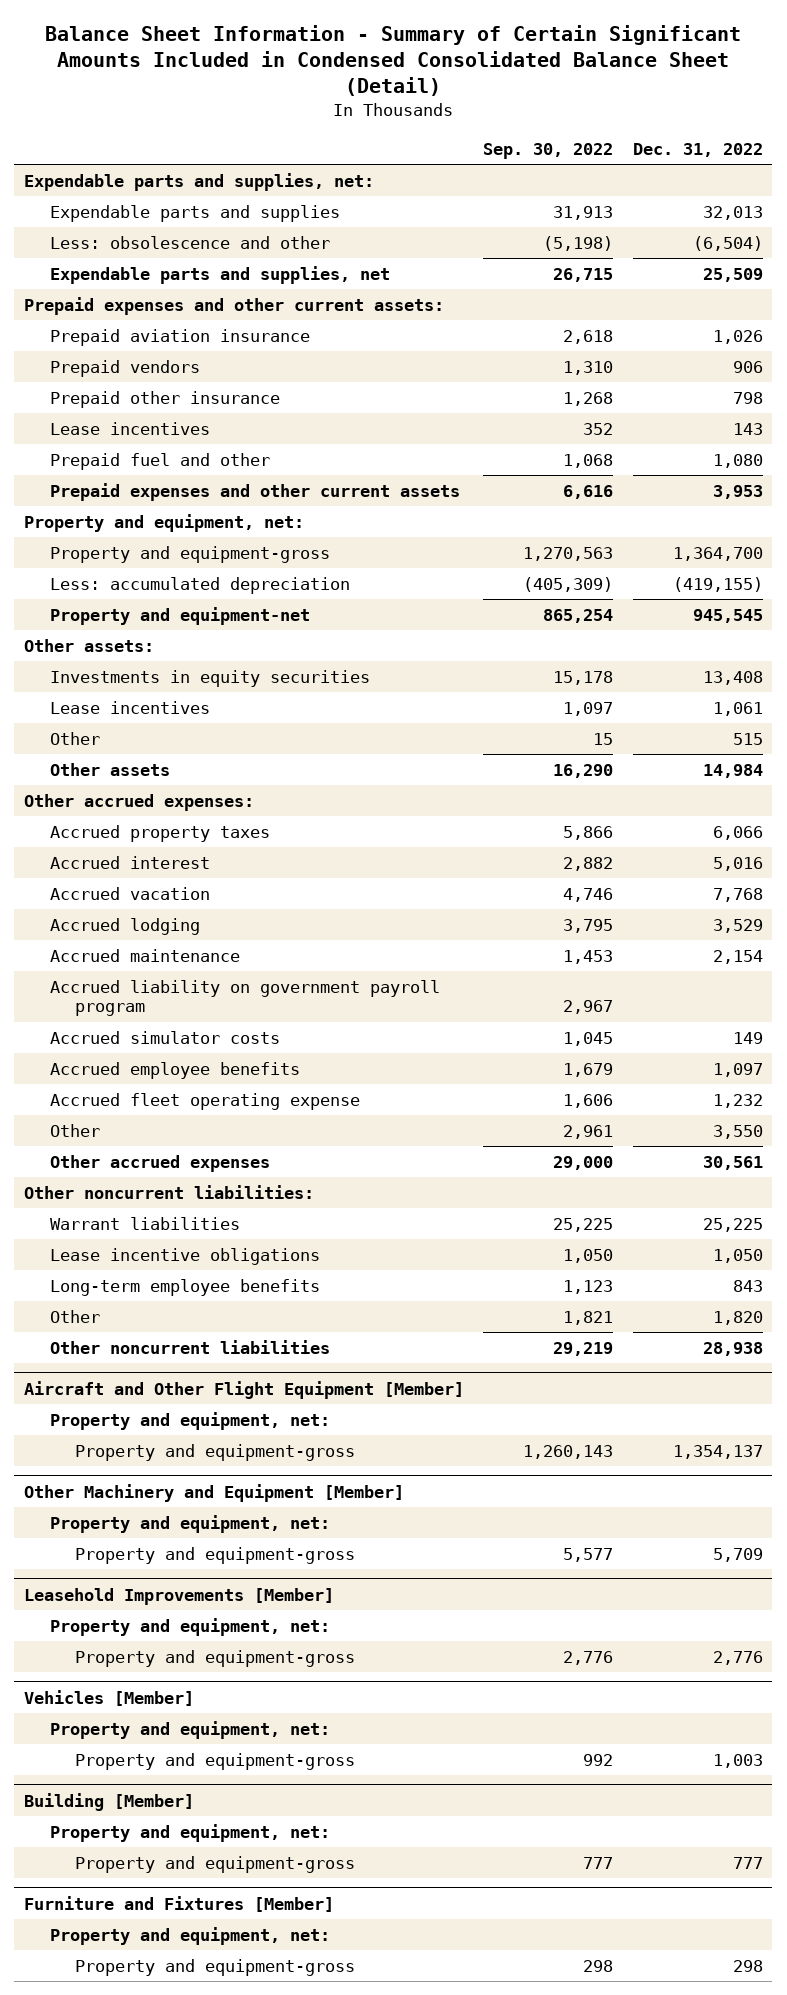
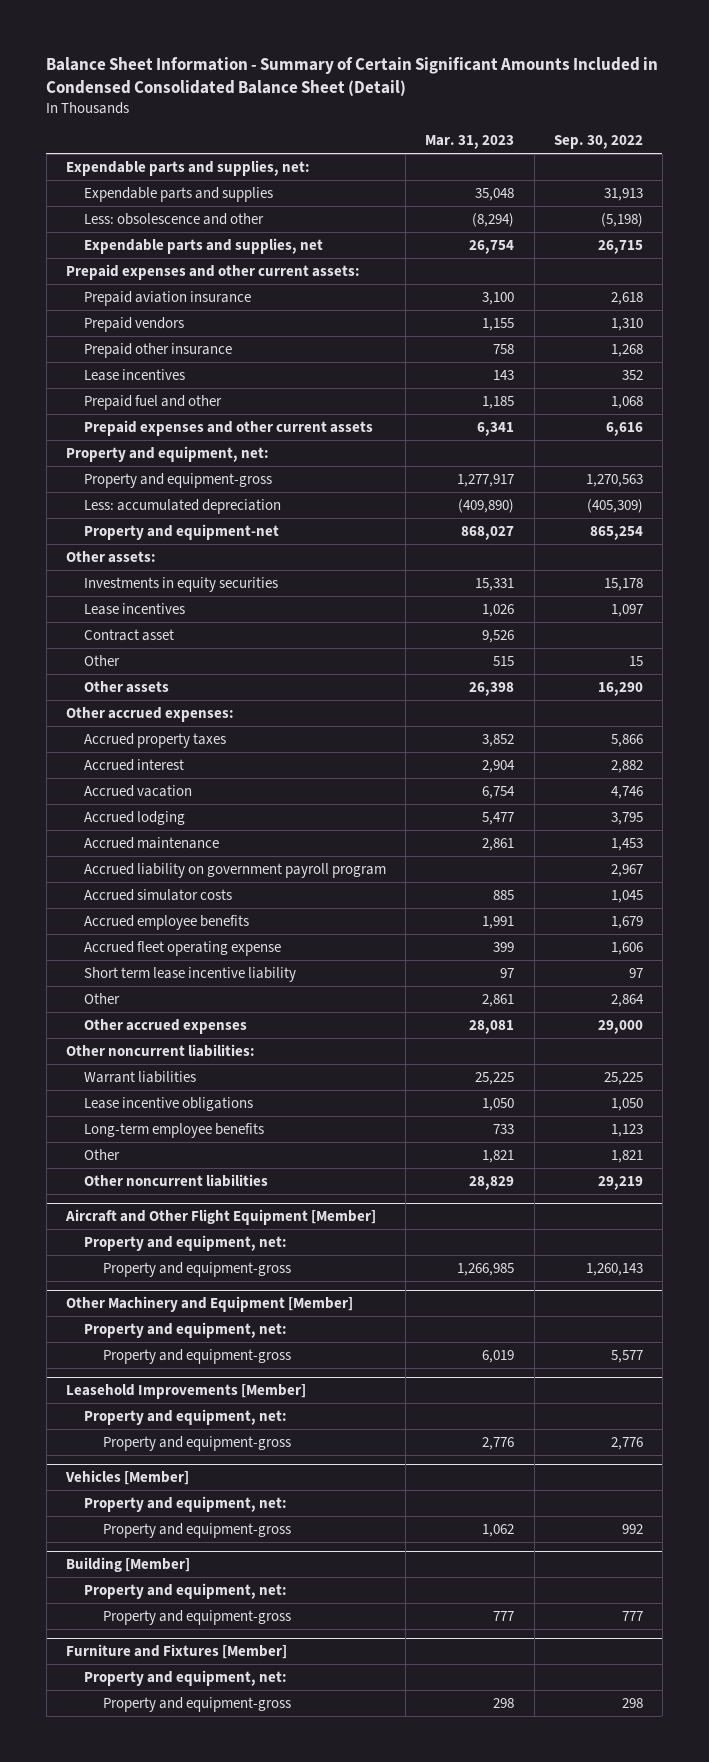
[632,143,763,158] Dec. 31, 2022 -> none
none -> [425,135,515,150] Mar. 31, 2023
none -> [84,628,175,641] Contract asset
none -> [84,966,297,982] Short term lease incentive liability
[563,1124,614,1139] 2,961 -> [610,993,644,1007] 2,864

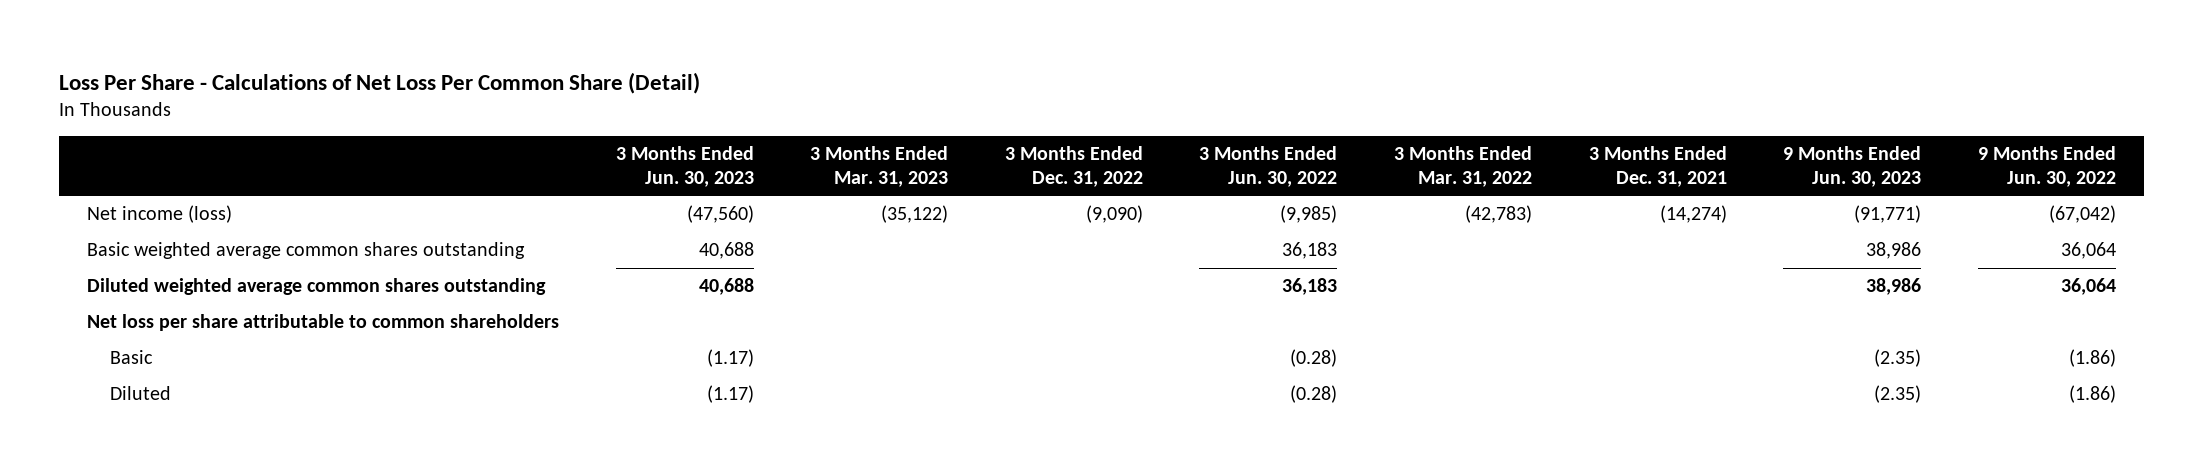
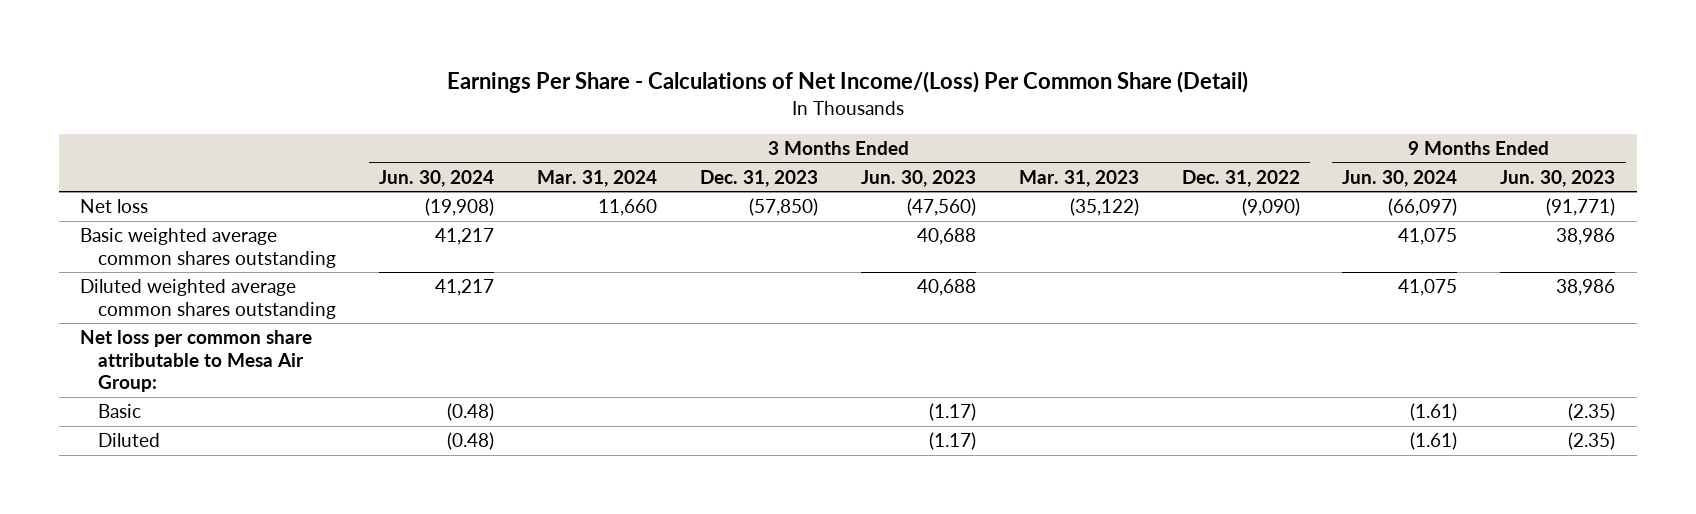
[59,71,701,94] Loss Per Share - Calculations of Net Loss Per Common Share (Detail) -> [446,70,1248,93] Earnings Per Share - Calculations of Net Income/(Loss) Per Common Share (Detail)
[1199,146,1338,187] 3 Months Ended Jun. 30, 2022 -> none
[1394,146,1533,187] 3 Months Ended Mar. 31, 2022 -> none
[1588,146,1727,187] 3 Months Ended Dec. 31, 2021 -> none
[1977,146,2116,187] 9 Months Ended Jun. 30, 2022 -> none
none -> [379,169,495,187] Jun. 30, 2024
none -> [537,169,658,187] Mar. 31, 2024
none -> [700,169,819,187] Dec. 31, 2023
none -> [1342,169,1458,187] Jun. 30, 2024
[87,205,233,224] Net income (loss) -> [80,199,149,214] Net loss
[87,314,560,332] Net loss per share attributable to common shareholders -> [80,330,313,393] Net loss per common share attributable to Mesa Air Group:

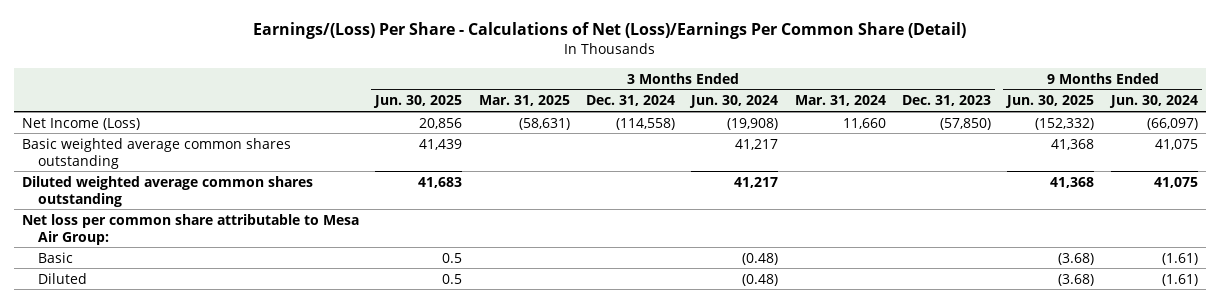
[446,70,1248,93] Earnings Per Share - Calculations of Net Income/(Loss) Per Common Share (Detail) -> [252,22,966,40] Earnings/(Loss) Per Share - Calculations of Net (Loss)/Earnings Per Common Share (Detail)
[860,169,976,187] Jun. 30, 2023 -> none
[1018,169,1139,187] Mar. 31, 2023 -> none
[1181,169,1300,187] Dec. 31, 2022 -> none
[1500,169,1616,187] Jun. 30, 2023 -> none
none -> [373,95,463,109] Jun. 30, 2025
none -> [478,95,570,107] Mar. 31, 2025
none -> [586,95,676,107] Dec. 31, 2024
none -> [1005,95,1095,109] Jun. 30, 2025
[80,199,149,214] Net loss -> [21,117,140,130] Net Income (Loss)

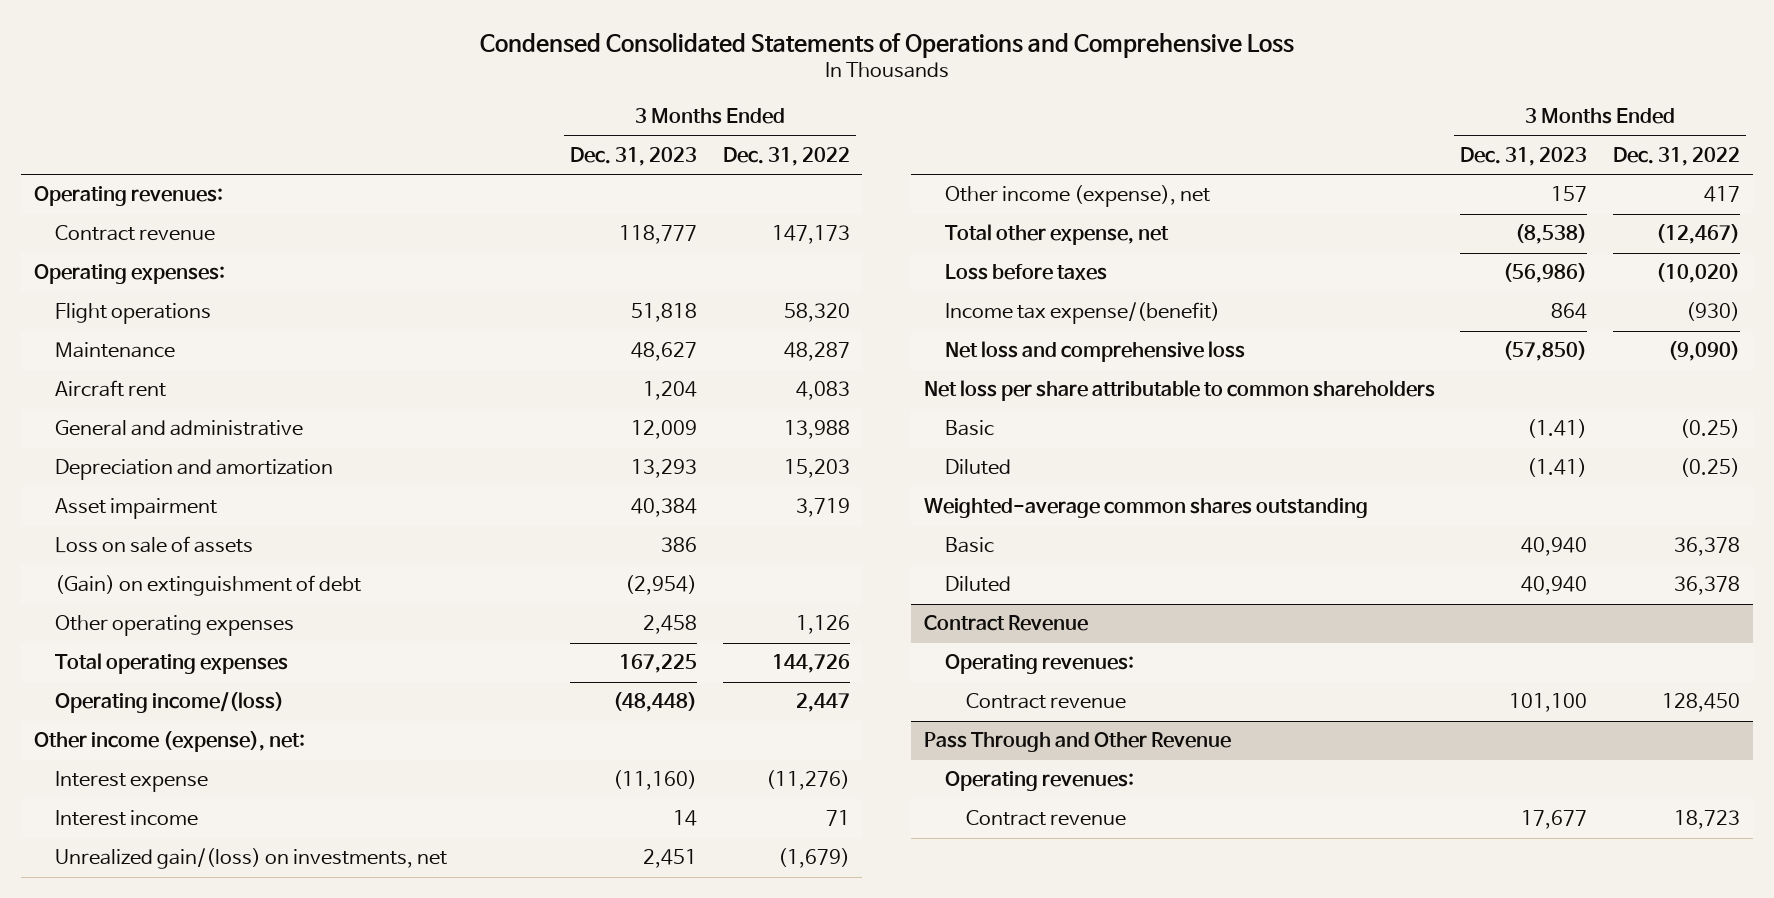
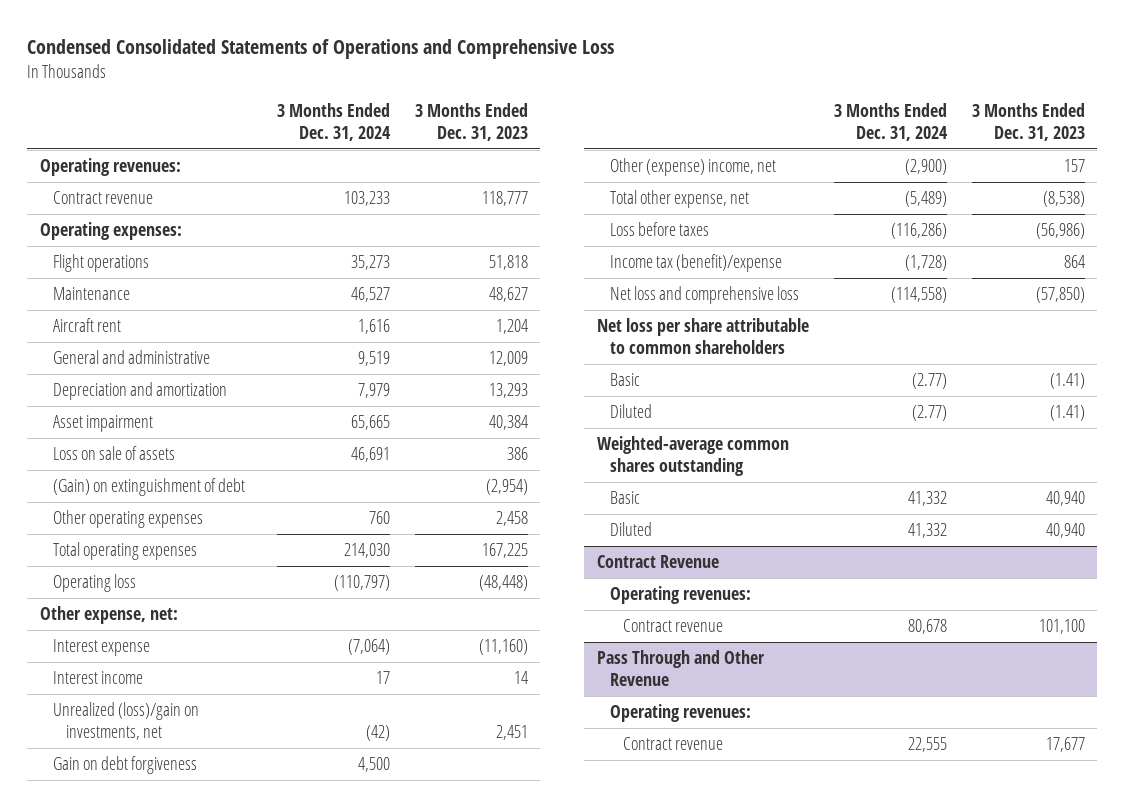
[722,146,850,166] Dec. 31, 2022 -> none
none -> [276,103,391,141] 3 Months Ended Dec. 31, 2024
[54,692,284,714] Operating income/(loss) -> [52,574,136,593] Operating loss
[33,731,305,753] Other income (expense), net: -> [39,606,178,625] Other expense, net:
[54,848,447,870] Unrealized gain/(loss) on investments, net -> [52,702,199,740] Unrealized (loss)/gain on investments, net
none -> [52,756,197,775] Gain on debt forgiveness
[945,185,1211,208] Other income (expense), net -> [609,158,776,177] Other (expense) income, net
[945,302,1221,325] Income tax expense/(benefit) -> [609,254,782,273] Income tax (benefit)/expense

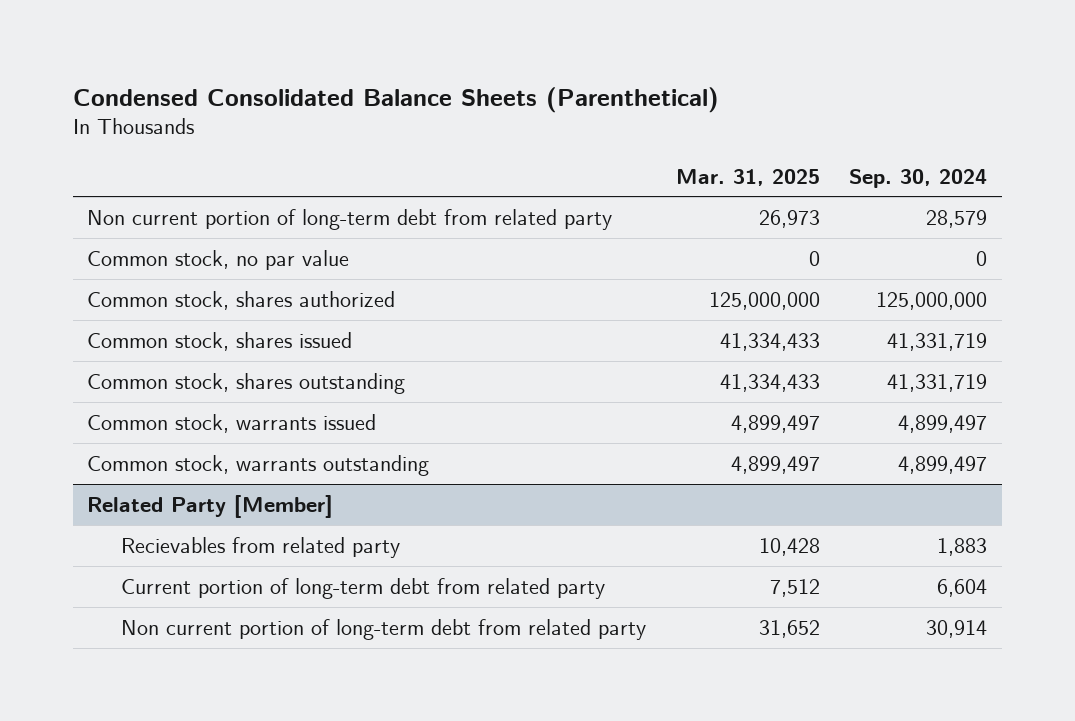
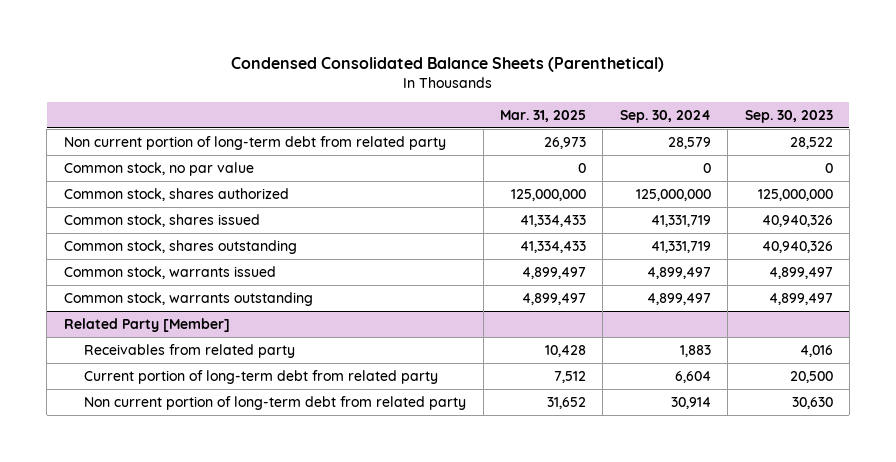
none -> [744,109,833,123] Sep. 30, 2023
[121,536,401,558] Recievables from related party -> [84,344,296,359] Receivables from related party

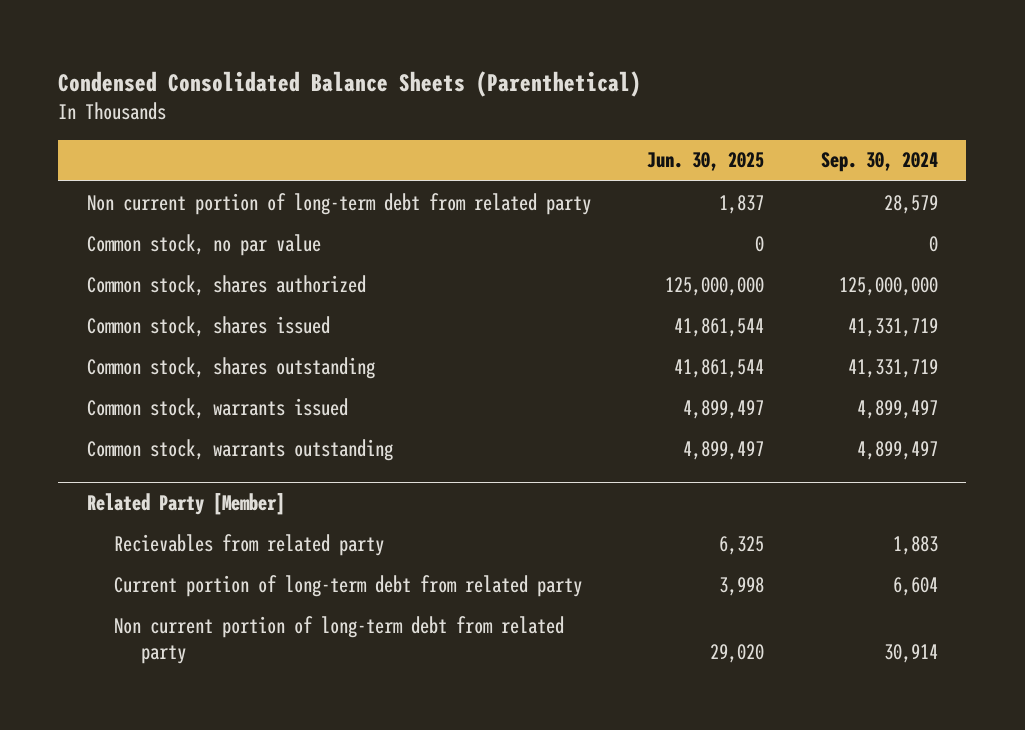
[499,109,586,122] Mar. 31, 2025 -> none
[744,109,833,123] Sep. 30, 2023 -> none
none -> [647,152,765,172] Jun. 30, 2025
[84,344,296,359] Receivables from related party -> [113,533,384,556] Recievables from related party

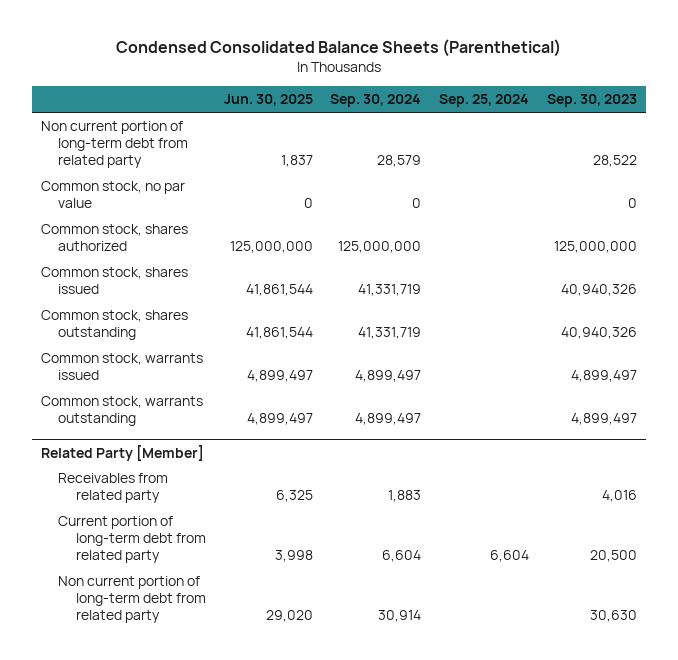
none -> [439,94,530,108] Sep. 25, 2024
none -> [547,94,638,108] Sep. 30, 2023
[113,533,384,556] Recievables from related party -> [58,473,169,503] Receivables from related party

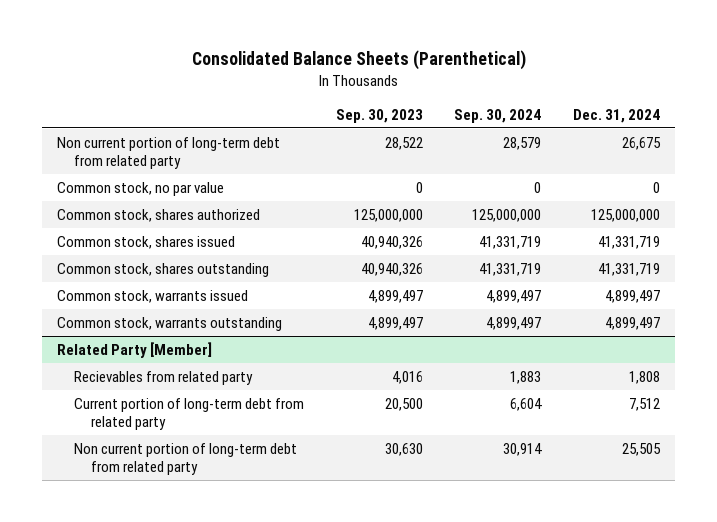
[116,39,562,58] Condensed Consolidated Balance Sheets (Parenthetical) -> [191,50,526,71] Consolidated Balance Sheets (Parenthetical)
[223,94,313,107] Jun. 30, 2025 -> none
[439,94,530,108] Sep. 25, 2024 -> none
none -> [572,108,660,123] Dec. 31, 2024
[58,473,169,503] Receivables from related party -> [74,370,254,385] Recievables from related party

